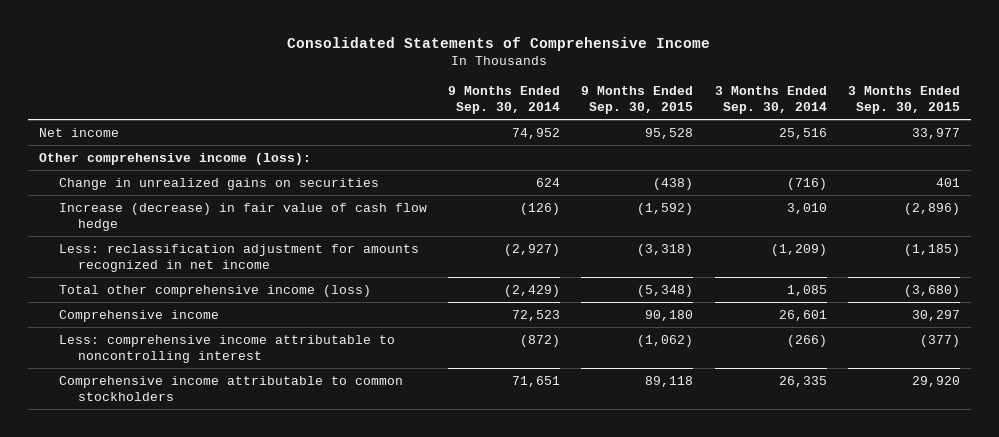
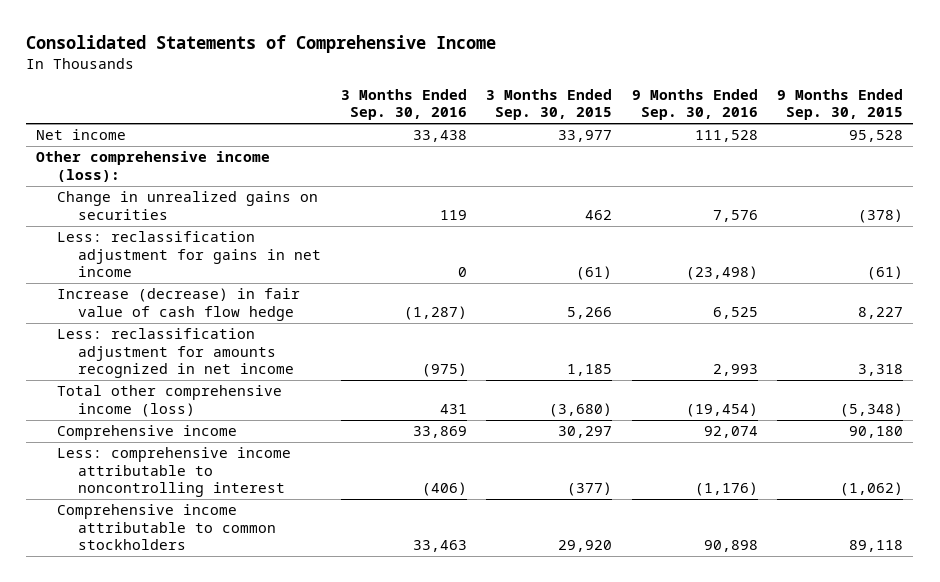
[447,85,560,115] 9 Months Ended Sep. 30, 2014 -> none
[714,85,827,115] 3 Months Ended Sep. 30, 2014 -> none
none -> [340,89,467,121] 3 Months Ended Sep. 30, 2016
none -> [631,89,758,121] 9 Months Ended Sep. 30, 2016
[653,177,694,190] (438) -> [858,208,904,223] (378)
[936,177,961,187] 401 -> [585,209,613,220] 462
none -> [57,231,322,277] Less: reclassification adjustment for gains in net income
[637,202,694,215] (1,592) -> [858,306,904,319] 8,227
[904,202,961,215] (2,896) -> [567,306,613,319] 5,266
[637,243,694,256] (3,318) -> [858,363,904,376] 3,318
[904,243,961,256] (1,185) -> [567,363,613,376] 1,185

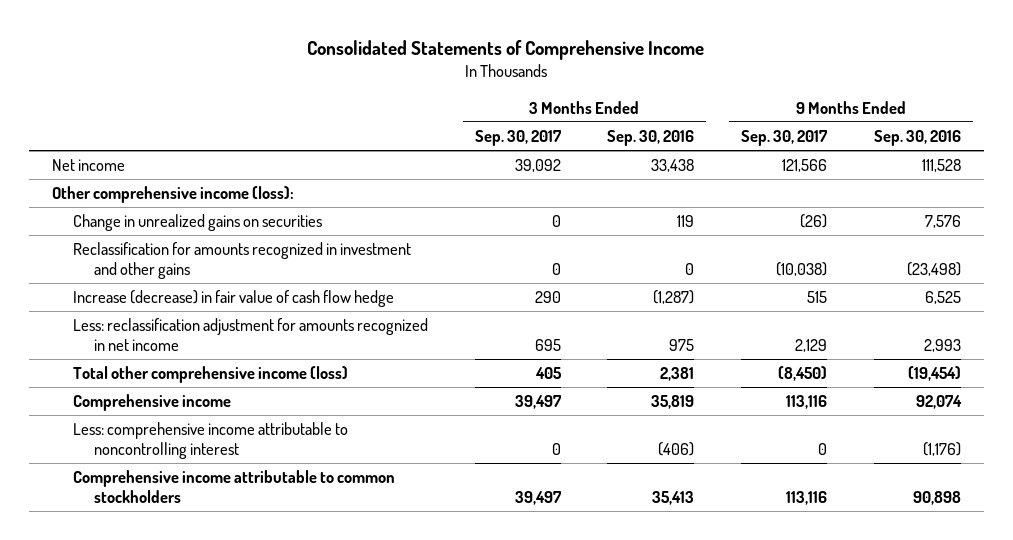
[486,89,613,121] 3 Months Ended Sep. 30, 2015 -> none
[777,89,904,121] 9 Months Ended Sep. 30, 2015 -> none
none -> [474,130,562,147] Sep. 30, 2017
none -> [741,130,829,147] Sep. 30, 2017
[57,231,322,277] Less: reclassification adjustment for gains in net income -> [72,242,411,279] Reclassification for amounts recognized in investment and other gains
[421,362,467,377] (975) -> [669,338,695,351] 975
[439,403,467,414] 431 -> [660,367,695,382] 2,381
[412,426,467,439] 33,869 -> [651,395,695,410] 35,819
[412,539,467,552] 33,463 -> [652,490,695,505] 35,413

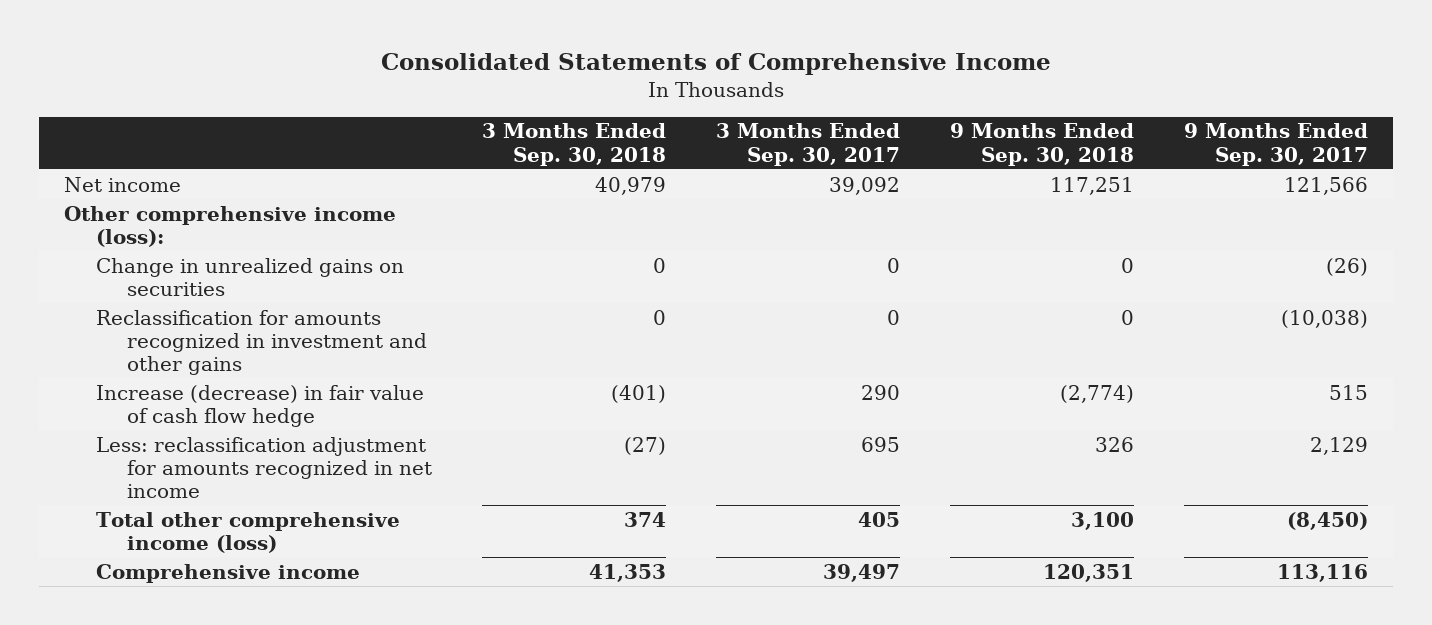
[607,130,695,147] Sep. 30, 2016 -> none
[873,130,961,147] Sep. 30, 2016 -> none
none -> [482,123,667,166] 3 Months Ended Sep. 30, 2018
none -> [950,123,1135,166] 9 Months Ended Sep. 30, 2018
[72,422,348,459] Less: comprehensive income attributable to noncontrolling interest -> none
[72,470,395,503] Comprehensive income attributable to common stockholders -> none

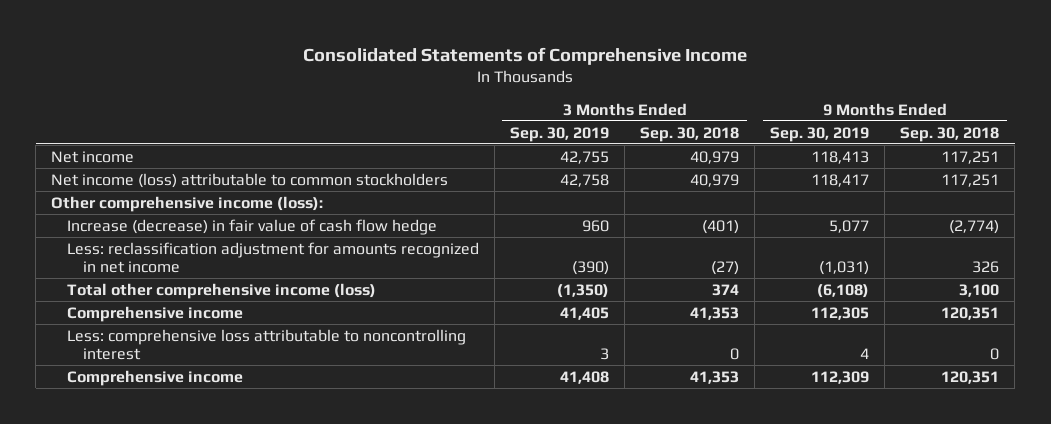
[716,123,901,166] 3 Months Ended Sep. 30, 2017 -> none
[1184,123,1369,166] 9 Months Ended Sep. 30, 2017 -> none
none -> [510,126,610,142] Sep. 30, 2019
none -> [770,126,870,142] Sep. 30, 2019
none -> [51,172,449,188] Net income (loss) attributable to common stockholders
[95,257,404,296] Change in unrealized gains on securities -> none
[95,309,428,376] Reclassification for amounts recognized in investment and other gains -> none
none -> [67,328,467,361] Less: comprehensive loss attributable to noncontrolling interest
none -> [67,369,244,386] Comprehensive income

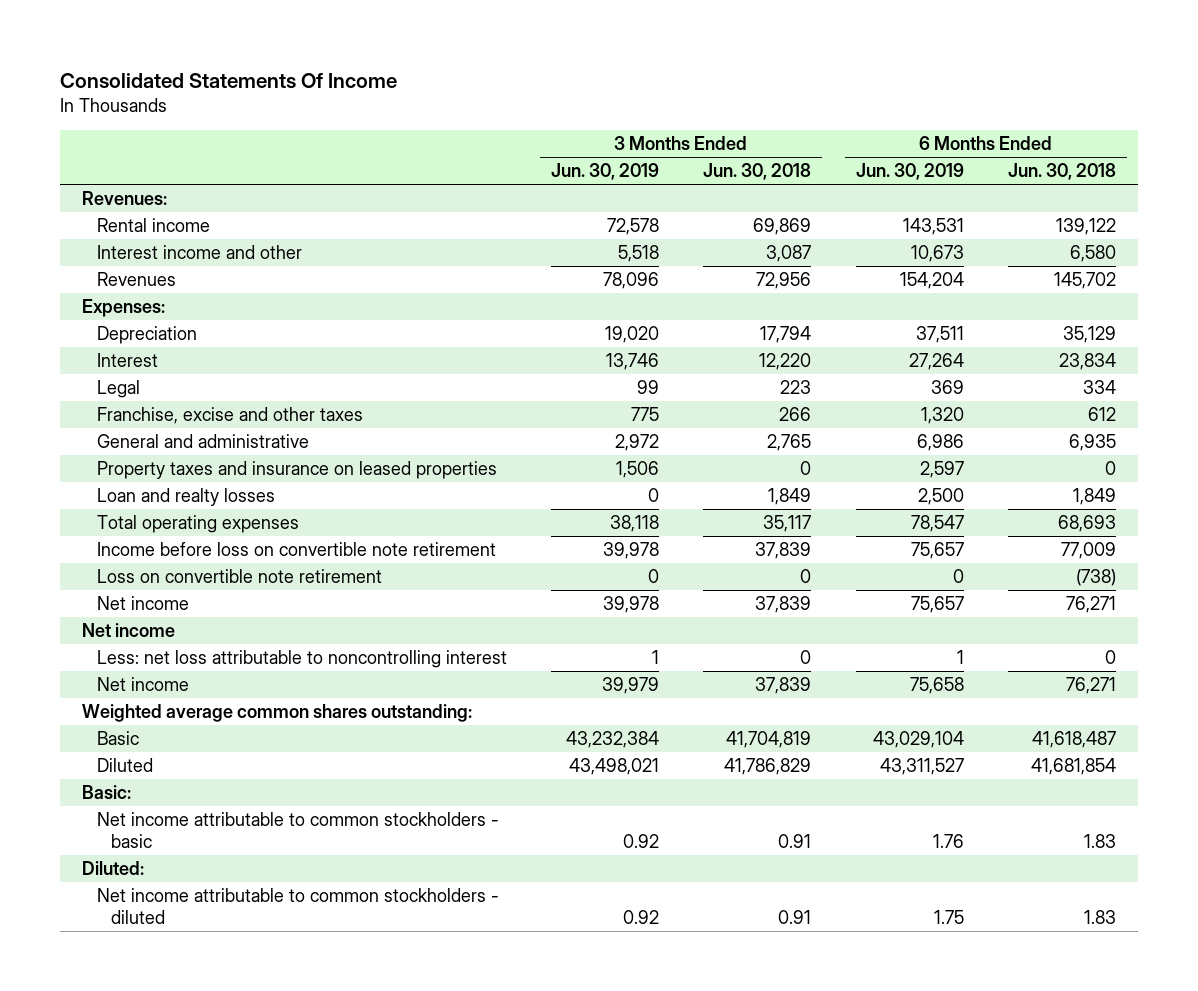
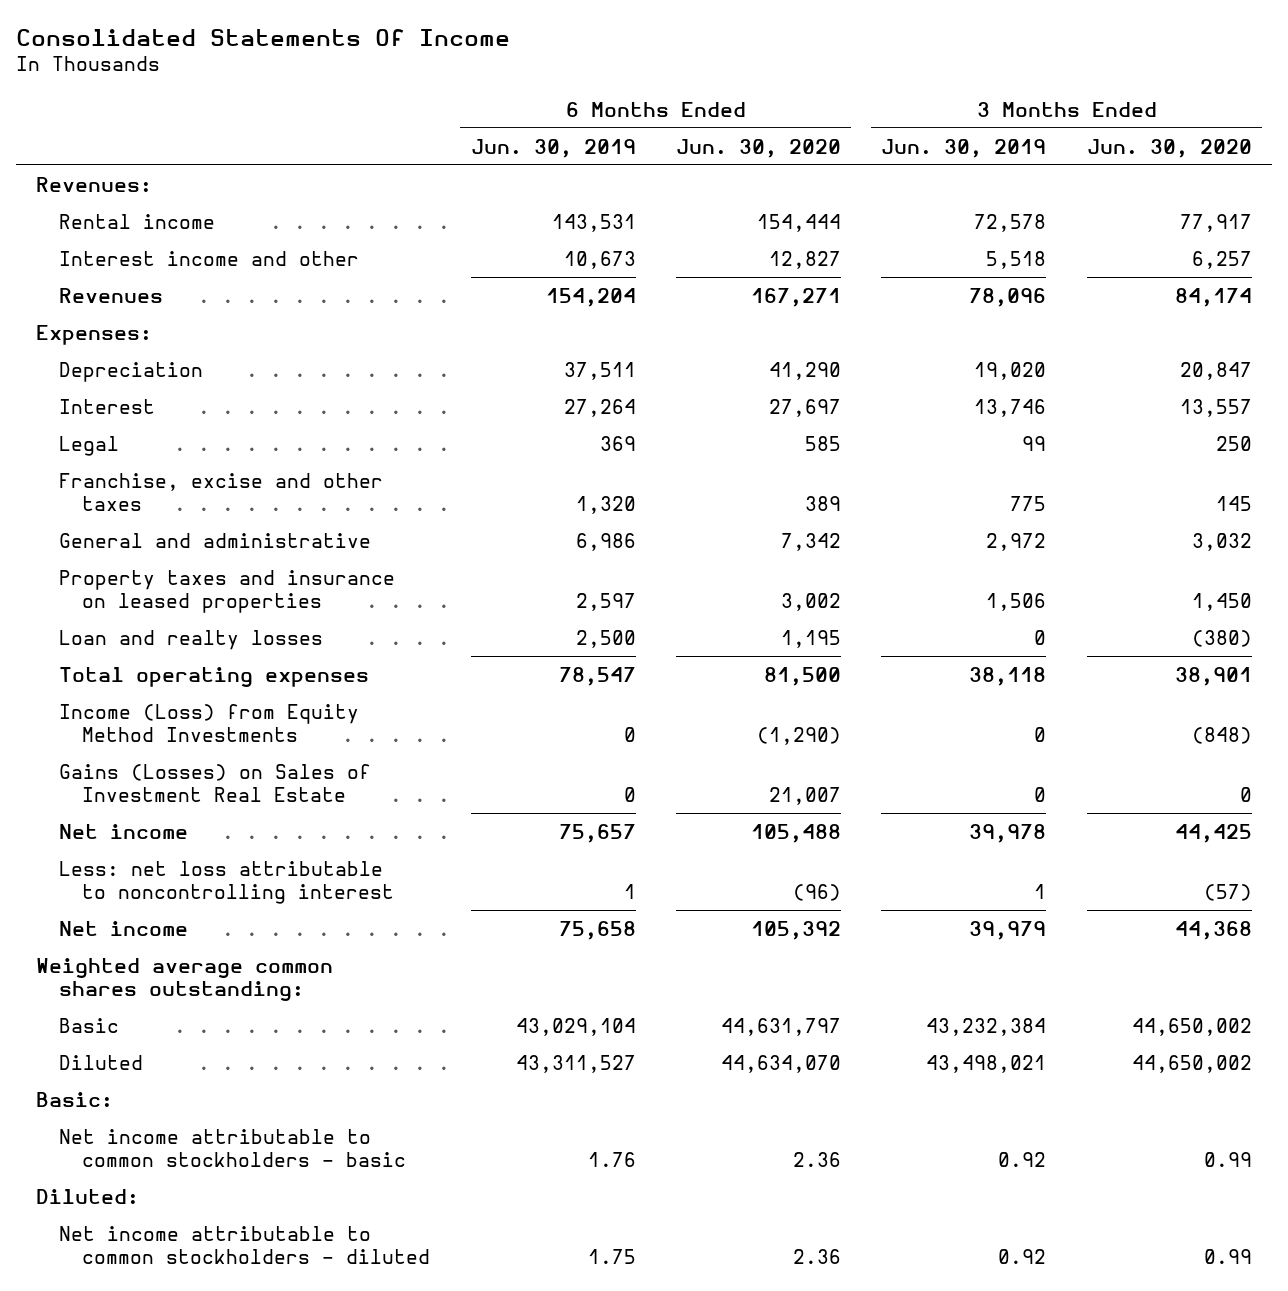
[703,163,812,181] Jun. 30, 2018 -> none
[1007,163,1116,181] Jun. 30, 2018 -> none
none -> [675,138,841,158] Jun. 30, 2020
none -> [1086,138,1252,158] Jun. 30, 2020
[96,542,496,557] Income before loss on convertible note retirement -> none
[96,569,382,584] Loss on convertible note retirement -> none
none -> [59,703,360,742] Income (Loss) from Equity Method Investments
none -> [59,763,372,802] Gains (Losses) on Sales of Investment Real Estate
[82,623,176,638] Net income -> none

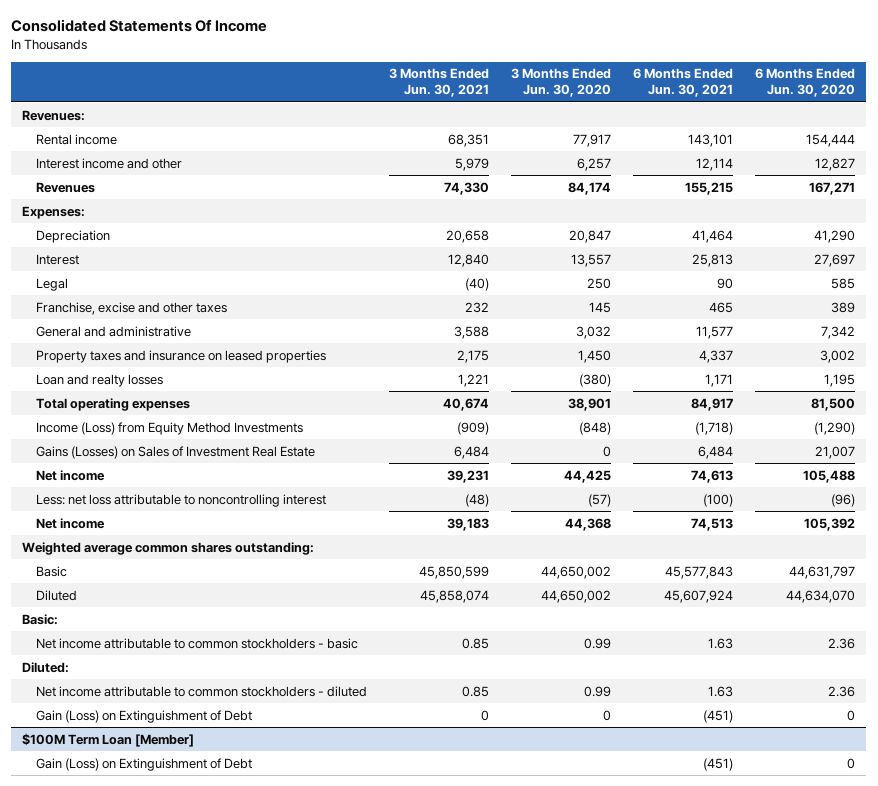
[470,138,636,158] Jun. 30, 2019 -> none
[881,138,1047,158] Jun. 30, 2019 -> none
none -> [389,68,490,98] 3 Months Ended Jun. 30, 2021
none -> [633,68,734,98] 6 Months Ended Jun. 30, 2021
none -> [36,709,253,723] Gain (Loss) on Extinguishment of Debt
none -> [22,732,195,747] $100M Term Loan [Member]
none -> [36,757,253,771] Gain (Loss) on Extinguishment of Debt

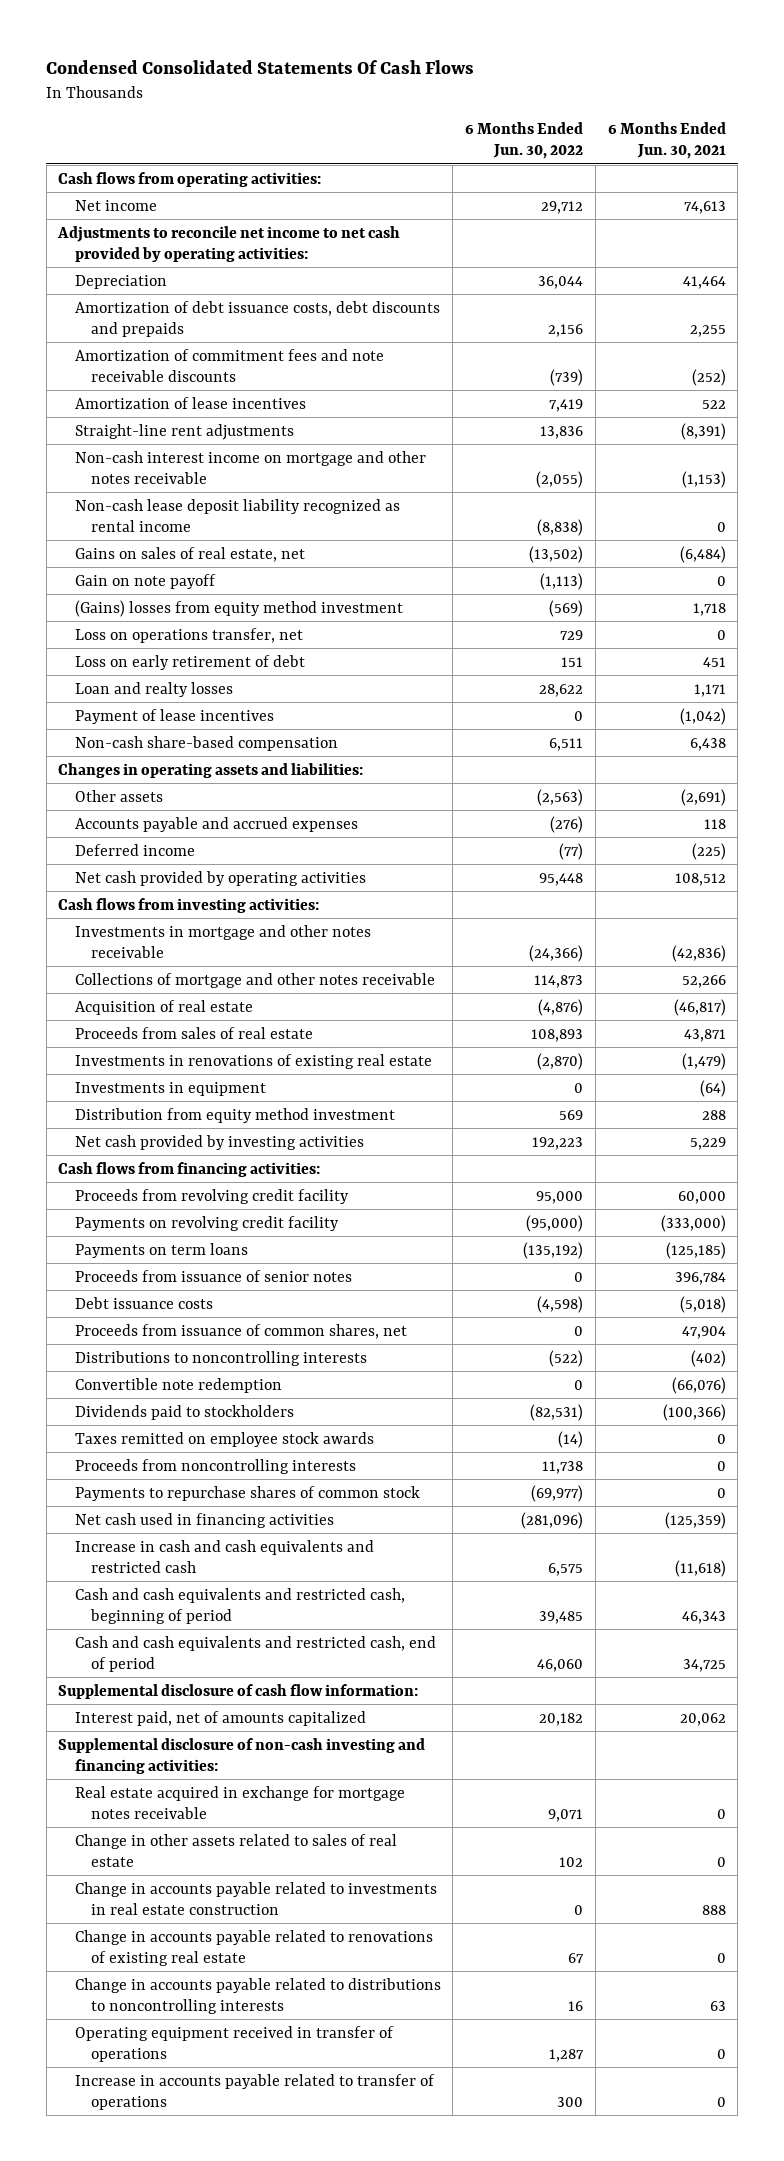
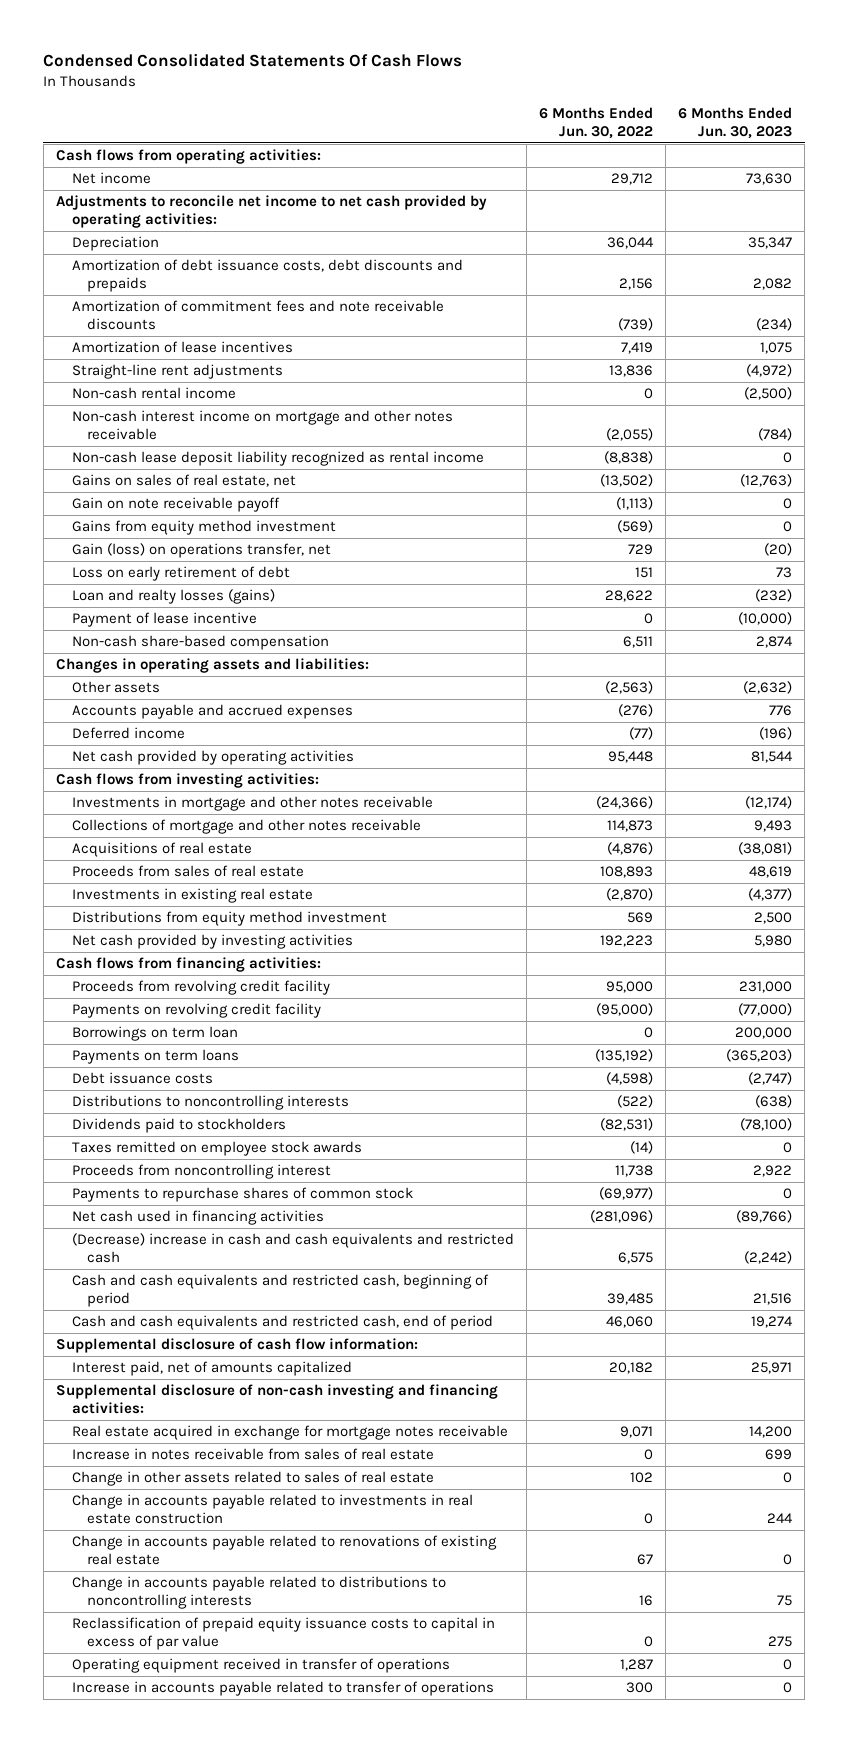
[607,122,726,159] 6 Months Ended Jun. 30, 2021 -> none
none -> [678,106,793,139] 6 Months Ended Jun. 30, 2023
none -> [71,387,236,400] Non-cash rental income
[74,573,216,589] Gain on note payoff -> [71,497,280,513] Gain on note receivable payoff
[74,599,403,617] (Gains) losses from equity method investment -> [71,520,336,536] Gains from equity method investment
[74,627,303,643] Loss on operations transfer, net -> [71,543,331,559] Gain (loss) on operations transfer, net
[74,681,233,697] Loan and realty losses -> [71,589,275,605] Loan and realty losses (gains)
[74,708,274,724] Payment of lease incentives -> [71,612,257,628] Payment of lease incentive
[74,999,253,1015] Acquisition of real estate -> [71,842,252,858] Acquisitions of real estate
[74,1081,266,1096] Investments in equipment -> none
[74,1053,432,1069] Investments in renovations of existing real estate -> [71,888,313,904] Investments in existing real estate
[74,1107,395,1123] Distribution from equity method investment -> [71,911,387,927] Distributions from equity method investment
none -> [71,1026,238,1042] Borrowings on term loan
[74,1269,352,1282] Proceeds from issuance of senior notes -> none
[74,1323,407,1339] Proceeds from issuance of common shares, net -> none
[74,1377,282,1393] Convertible note redemption -> none
[74,1458,356,1474] Proceeds from noncontrolling interests -> [71,1164,331,1180] Proceeds from noncontrolling interest
[74,1539,374,1573] Increase in cash and cash equivalents and restricted cash -> [71,1233,514,1264] (Decrease) increase in cash and cash equivalents and restricted cash
none -> [71,1448,434,1461] Increase in notes receivable from sales of real estate
none -> [71,1617,495,1651] Reclassification of prepaid equity issuance costs to capital in excess of par value

